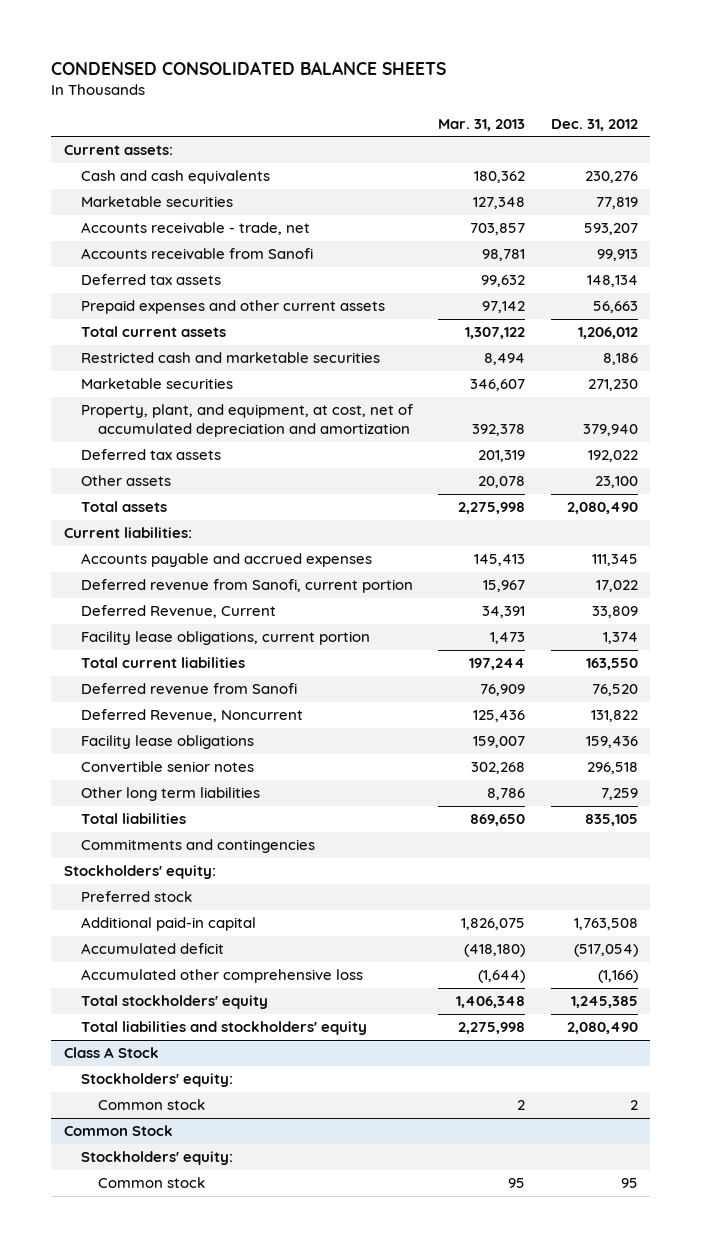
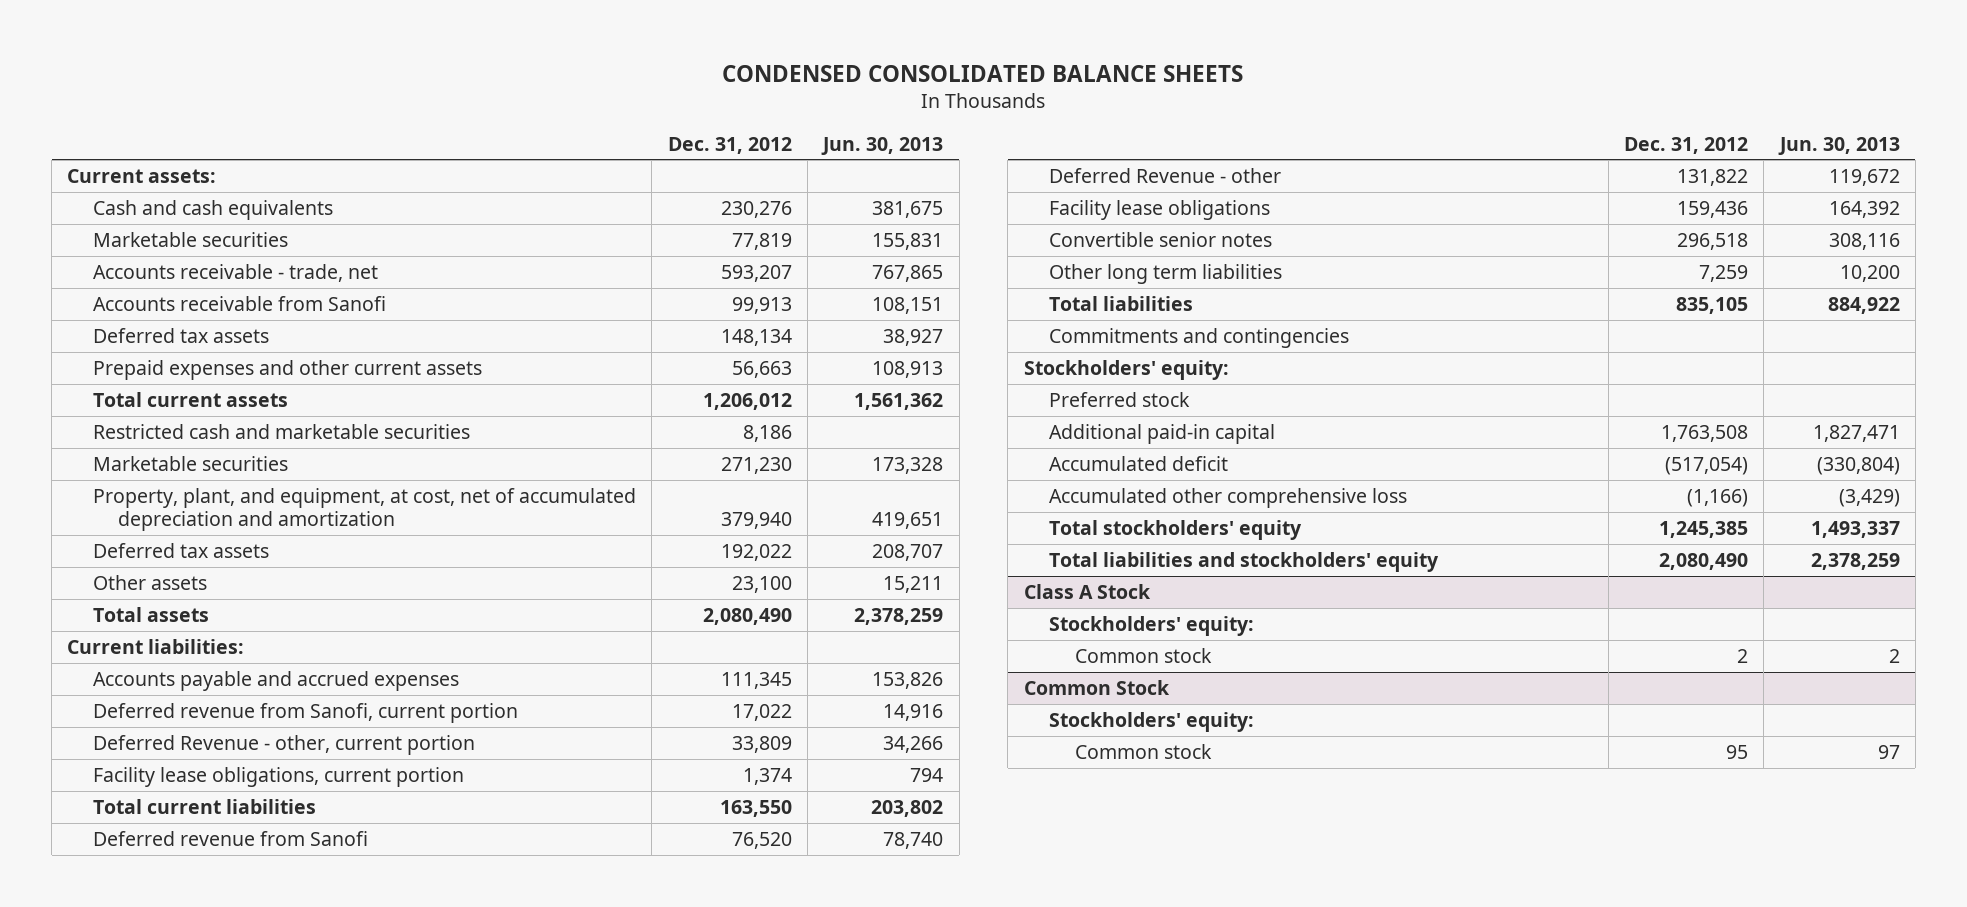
[438,118,526,131] Mar. 31, 2013 -> none
none -> [821,136,944,155] Jun. 30, 2013
[80,605,276,619] Deferred Revenue, Current -> [92,734,475,755] Deferred Revenue - other, current portion
[80,709,303,723] Deferred Revenue, Noncurrent -> [1049,167,1282,183] Deferred Revenue - other

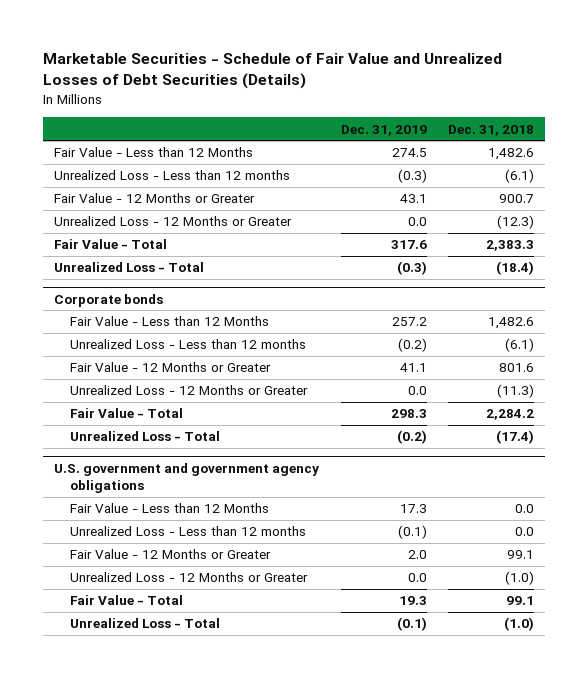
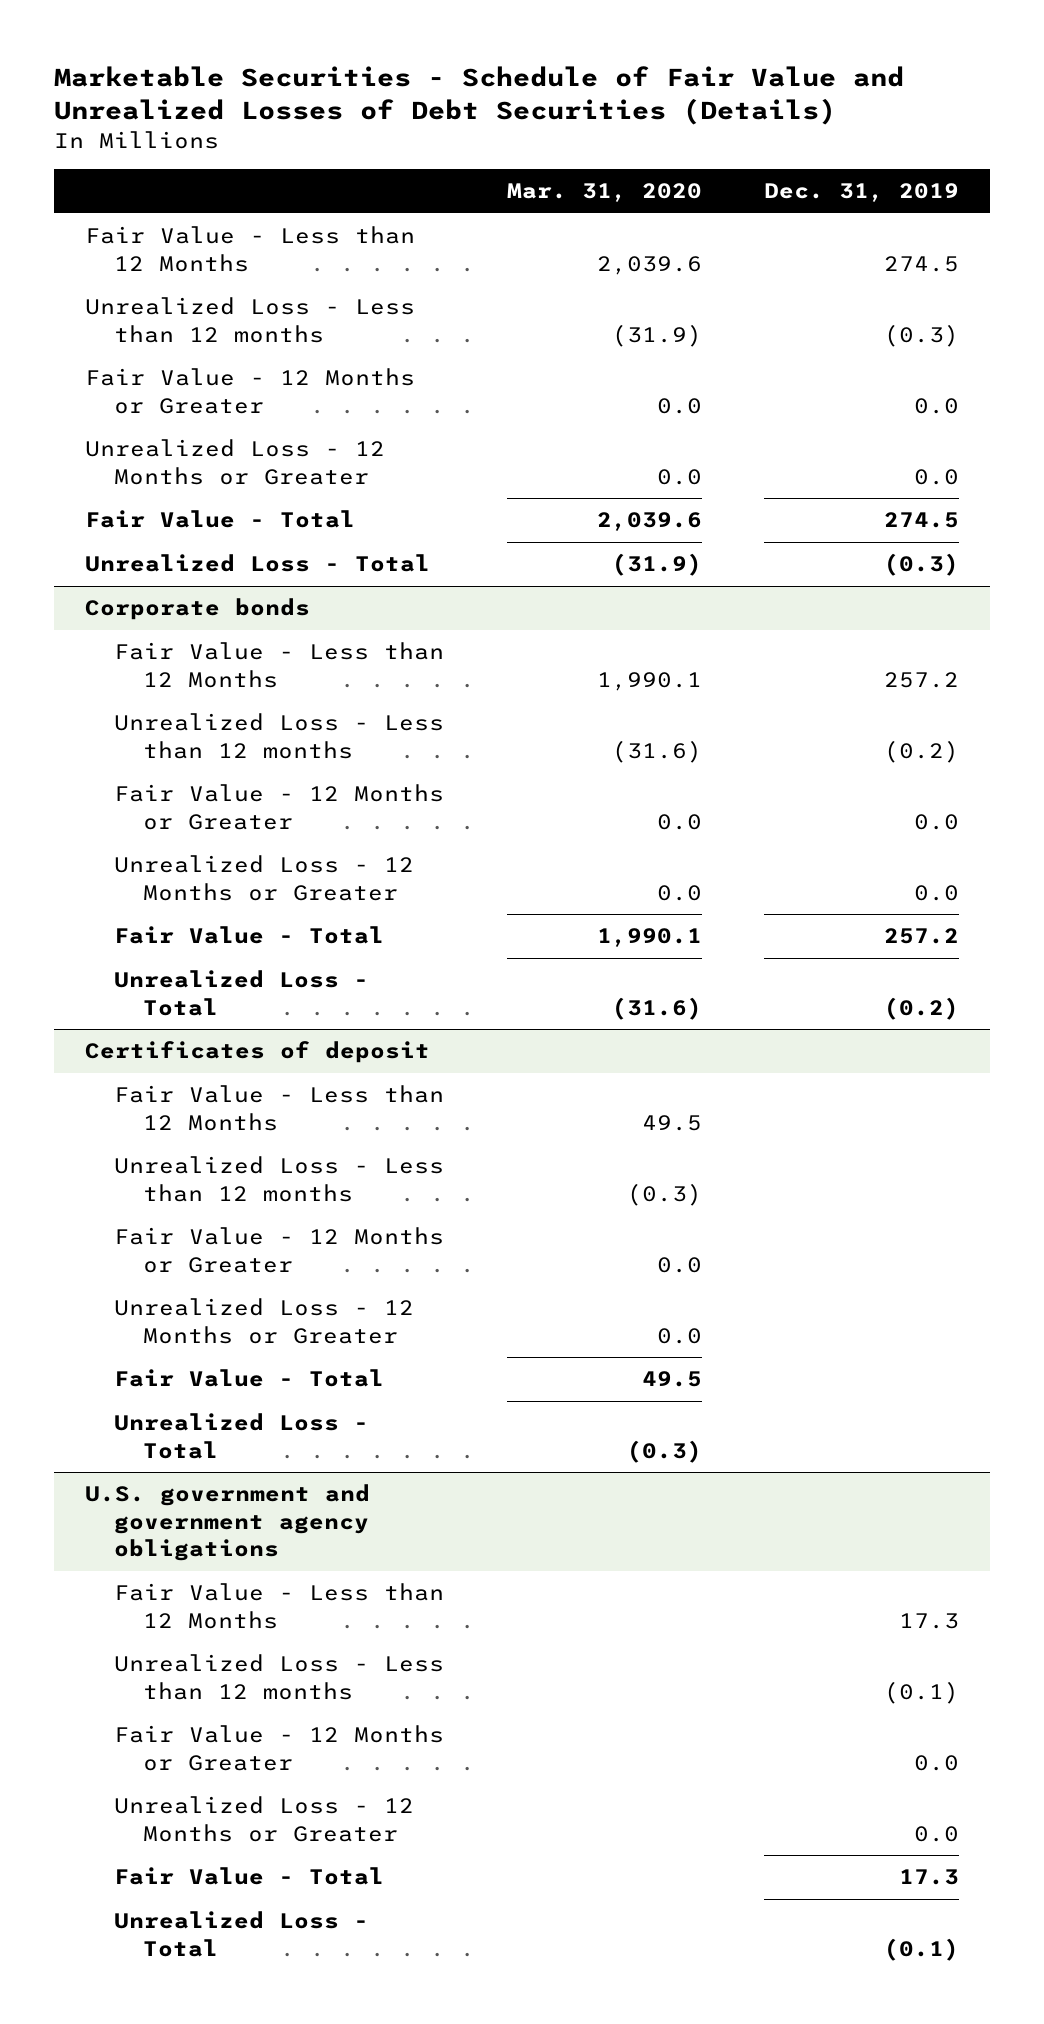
[448,124,535,136] Dec. 31, 2018 -> none
none -> [506,183,702,203] Mar. 31, 2020
[399,194,427,204] 43.1 -> [914,397,960,414] 0.0
[390,240,427,250] 317.6 -> [884,512,960,529] 274.5
[399,363,427,373] 41.1 -> [914,813,960,830] 0.0
[390,409,427,419] 298.3 -> [884,928,960,945] 257.2
none -> [84,1041,430,1064] Certificates of deposit
none -> [114,1085,445,1131] Fair Value - Less than 12 Months
none -> [114,1156,445,1202] Unrealized Loss - Less than 12 months
none -> [114,1227,445,1273] Fair Value - 12 Months or Greater
none -> [114,1298,415,1344] Unrealized Loss - 12 Months or Greater
none -> [114,1369,385,1388] Fair Value - Total
none -> [114,1413,370,1459] Unrealized Loss - Total
[407,550,427,560] 2.0 -> [914,1754,960,1771] 0.0
[398,596,427,606] 19.3 -> [899,1869,960,1886] 17.3

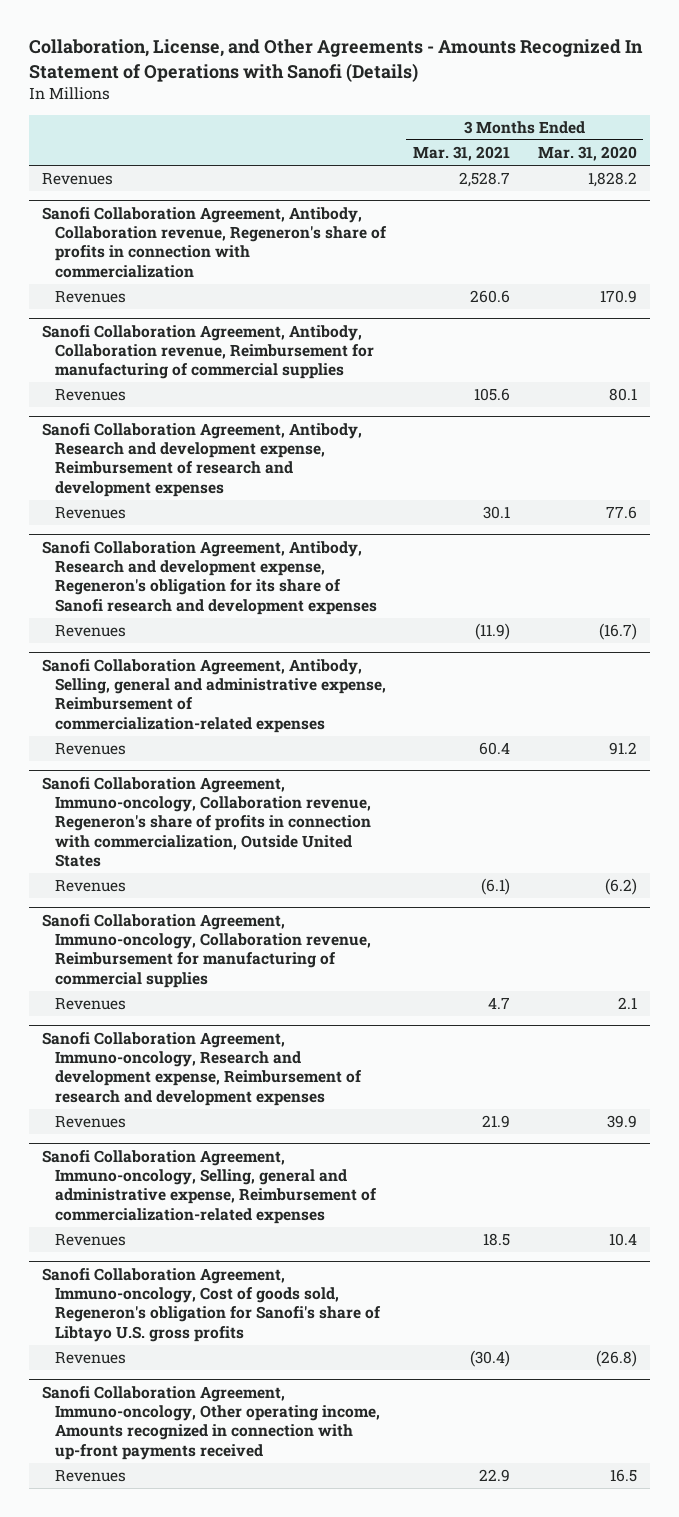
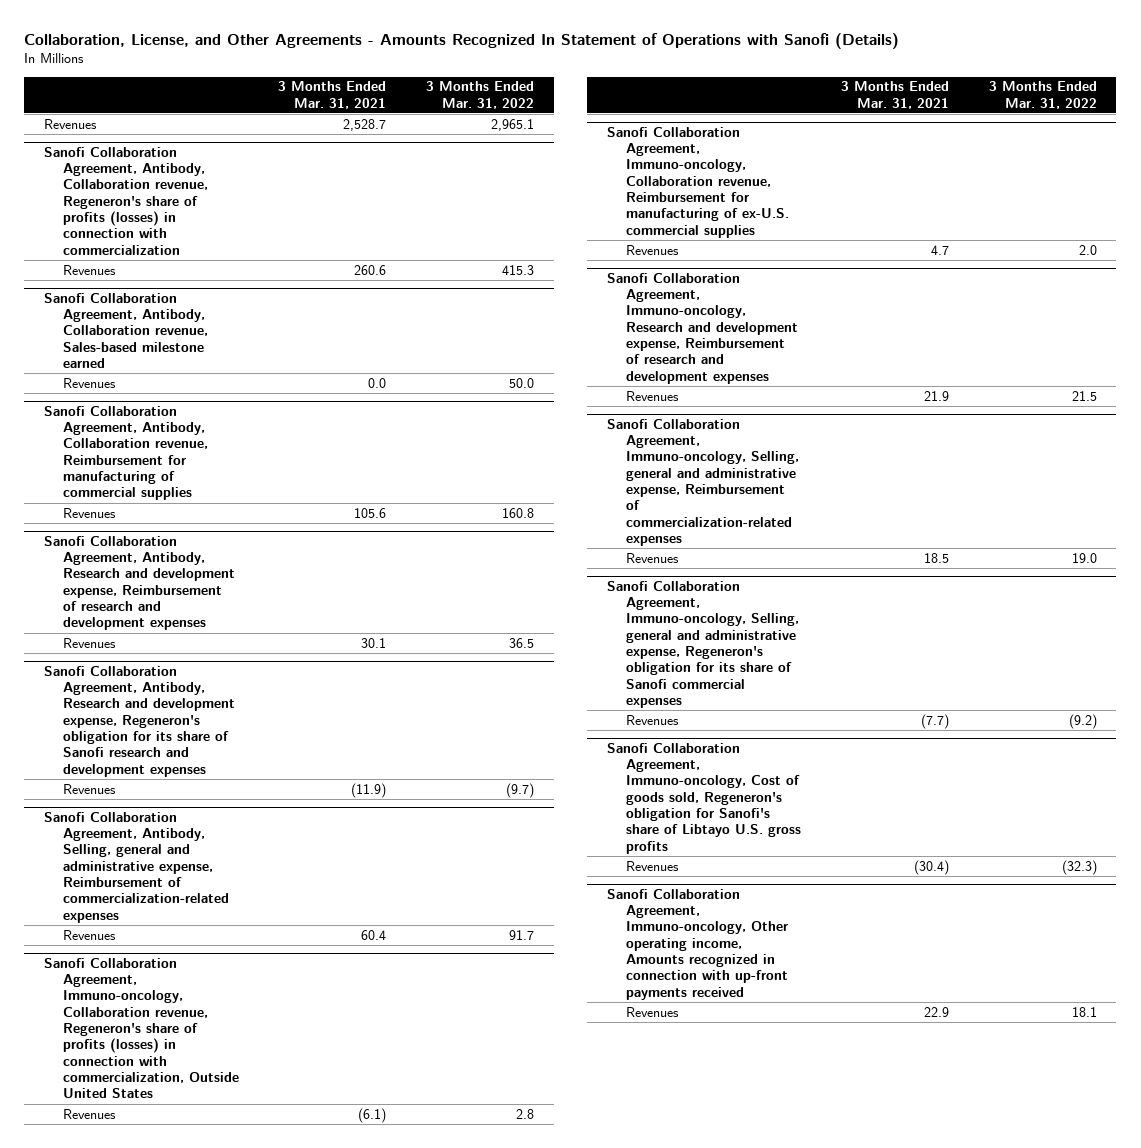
[537,146,637,162] Mar. 31, 2020 -> none
none -> [425,81,534,109] 3 Months Ended Mar. 31, 2022
[42,206,387,278] Sanofi Collaboration Agreement, Antibody, Collaboration revenue, Regeneron's share of profits in connection with commercialization -> [43,146,209,255] Sanofi Collaboration Agreement, Antibody, Collaboration revenue, Regeneron's share of profits (losses) in connection with commercialization
none -> [43,292,209,369] Sanofi Collaboration Agreement, Antibody, Collaboration revenue, Sales-based milestone earned
none -> [63,377,117,388] Revenues
[42,776,371,867] Sanofi Collaboration Agreement, Immuno-oncology, Collaboration revenue, Regeneron's share of profits in connection with commercialization, Outside United States -> [43,957,240,1099] Sanofi Collaboration Agreement, Immuno-oncology, Collaboration revenue, Regeneron's share of profits (losses) in connection with commercialization, Outside United States
[42,913,371,988] Sanofi Collaboration Agreement, Immuno-oncology, Collaboration revenue, Reimbursement for manufacturing of commercial supplies -> [606,126,789,238] Sanofi Collaboration Agreement, Immuno-oncology, Collaboration revenue, Reimbursement for manufacturing of ex-U.S. commercial supplies
none -> [606,580,799,709] Sanofi Collaboration Agreement, Immuno-oncology, Selling, general and administrative expense, Regeneron's obligation for its share of Sanofi commercial expenses
none -> [625,714,679,725] Revenues

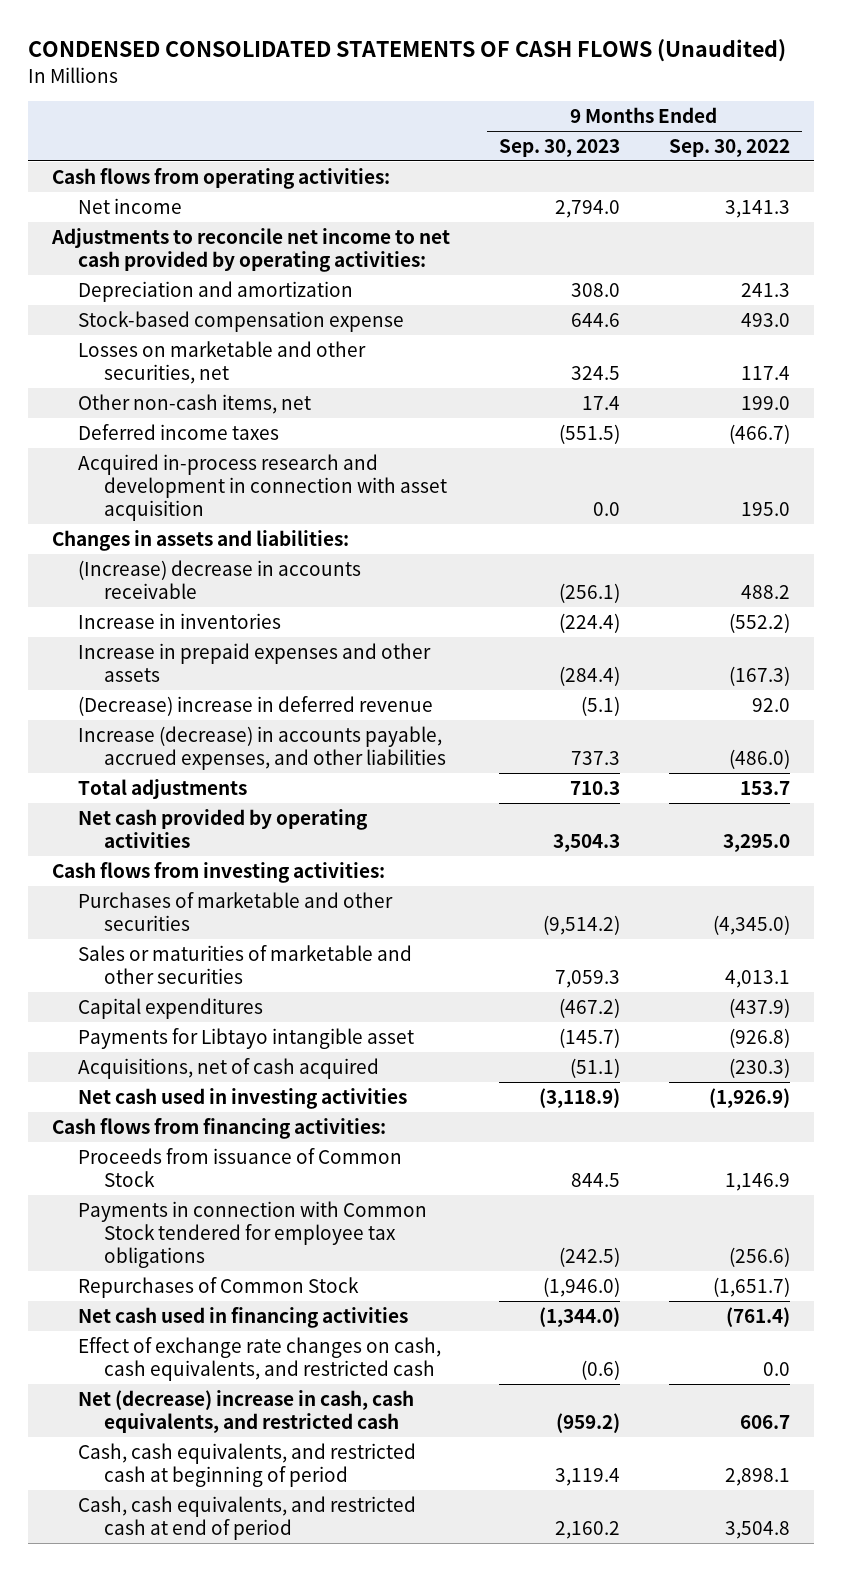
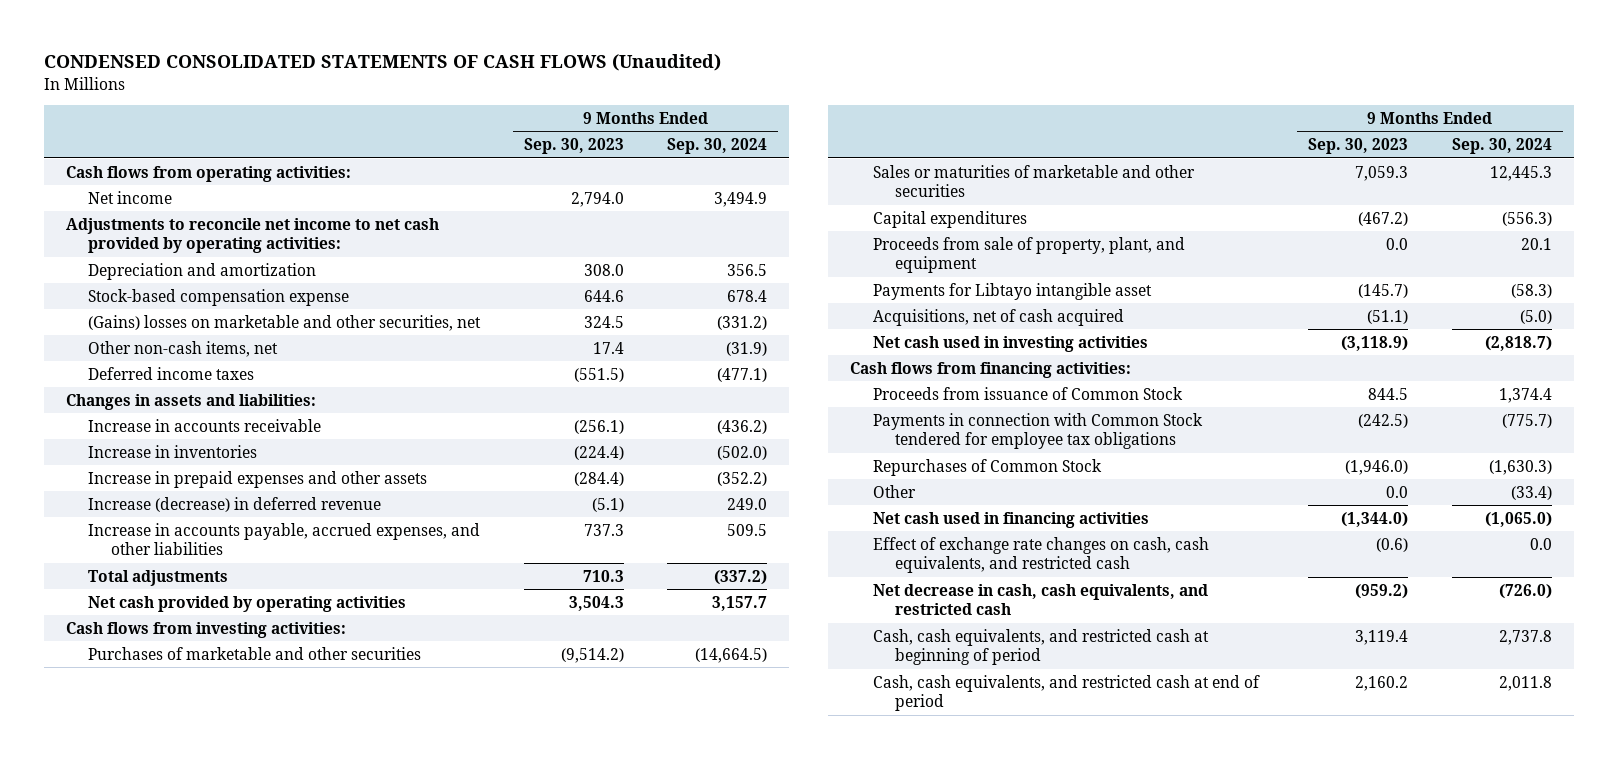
[668,138,790,157] Sep. 30, 2022 -> none
none -> [667,138,768,155] Sep. 30, 2024
[78,340,367,384] Losses on marketable and other securities, net -> [88,314,482,331] (Gains) losses on marketable and other securities, net
[78,453,448,522] Acquired in-process research and development in connection with asset acquisition -> none
[78,559,362,599] (Increase) decrease in accounts receivable -> [88,418,322,432] Increase in accounts receivable
[78,695,434,716] (Decrease) increase in deferred revenue -> [88,496,382,512] Increase (decrease) in deferred revenue
[78,725,447,770] Increase (decrease) in accounts payable, accrued expenses, and other liabilities -> [88,522,481,556] Increase in accounts payable, accrued expenses, and other liabilities
none -> [872,236,1185,274] Proceeds from sale of property, plant, and equipment
none -> [872,484,916,498] Other
[78,1389,415,1433] Net (decrease) increase in cash, cash equivalents, and restricted cash -> [872,583,1208,616] Net decrease in cash, cash equivalents, and restricted cash

